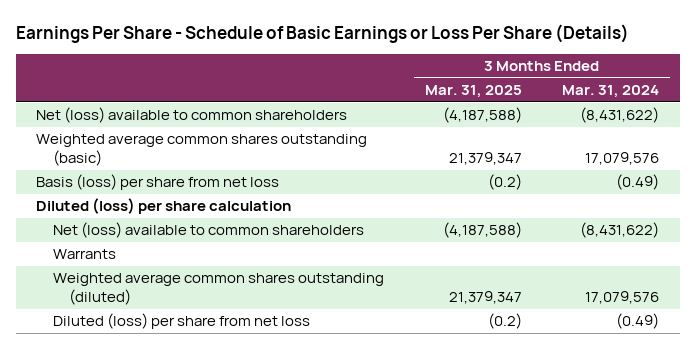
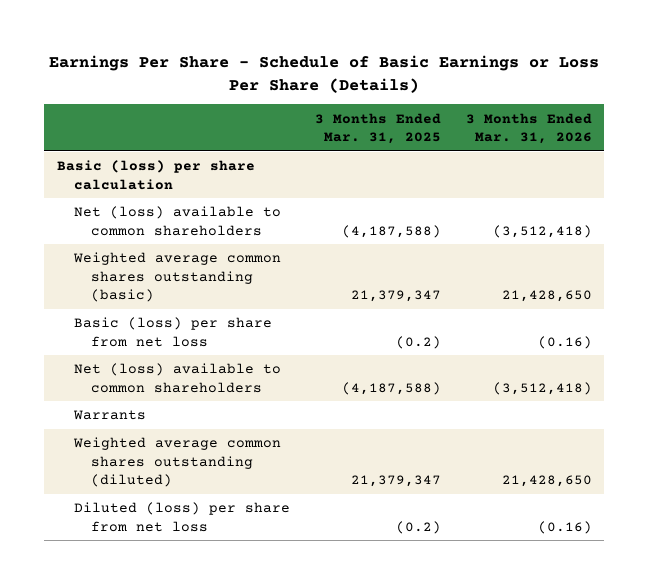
[562,85,660,99] Mar. 31, 2024 -> none
none -> [465,112,592,145] 3 Months Ended Mar. 31, 2026
none -> [56,160,255,190] Basic (loss) per share calculation
[36,198,292,215] Diluted (loss) per share calculation -> none
[36,174,280,191] Basis (loss) per share from net loss -> [74,317,273,347] Basic (loss) per share from net loss

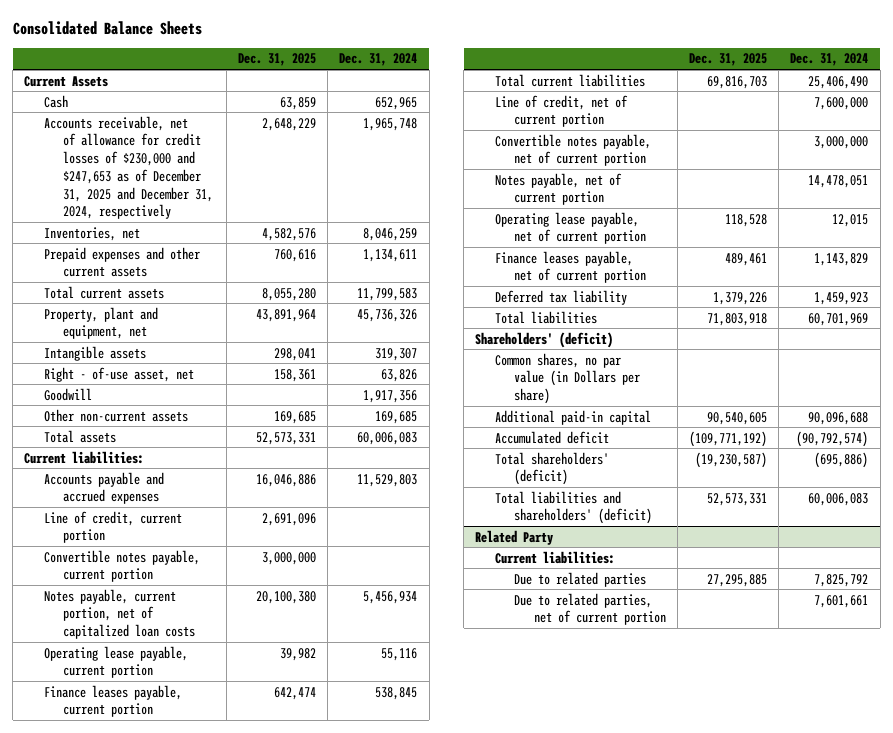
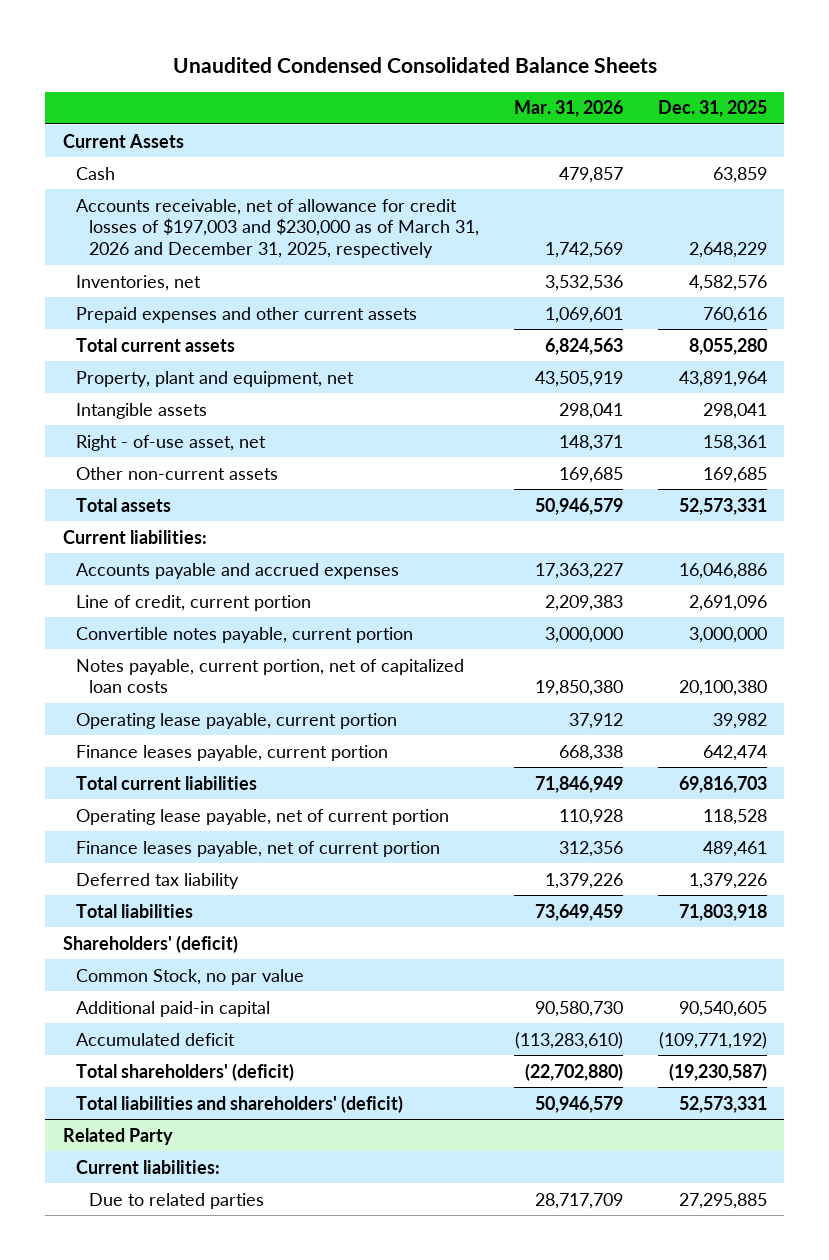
[12,21,202,36] Consolidated Balance Sheets -> [172,57,657,74] Unaudited Condensed Consolidated Balance Sheets
[339,53,418,67] Dec. 31, 2024 -> none
none -> [513,100,623,118] Mar. 31, 2026
[43,115,214,220] Accounts receivable, net of allowance for credit losses of $230,000 and $247,653 as of December 31, 2025 and December 31, 2024, respectively -> [75,198,479,259] Accounts receivable, net of allowance for credit losses of $197,003 and $230,000 as of March 31, 2026 and December 31, 2025, respectively
[43,387,92,401] Goodwill -> none
[494,94,628,128] Line of credit, net of current portion -> none
[494,133,651,167] Convertible notes payable, net of current portion -> none
[494,172,622,206] Notes payable, net of current portion -> none
[494,352,641,405] Common shares, no par value (in Dollars per share) -> none
none -> [75,968,304,985] Common Stock, no par value
[514,592,667,626] Due to related parties, net of current portion -> none

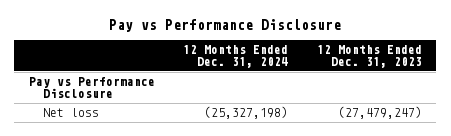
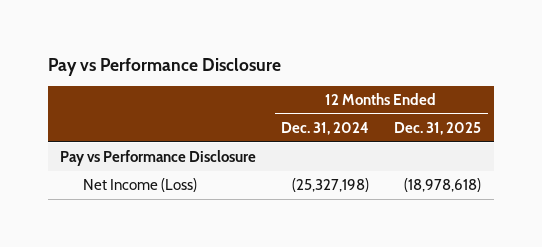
[316,44,422,68] 12 Months Ended Dec. 31, 2023 -> none
none -> [394,121,482,135] Dec. 31, 2025
[42,107,99,117] Net loss -> [82,178,197,193] Net Income (Loss)

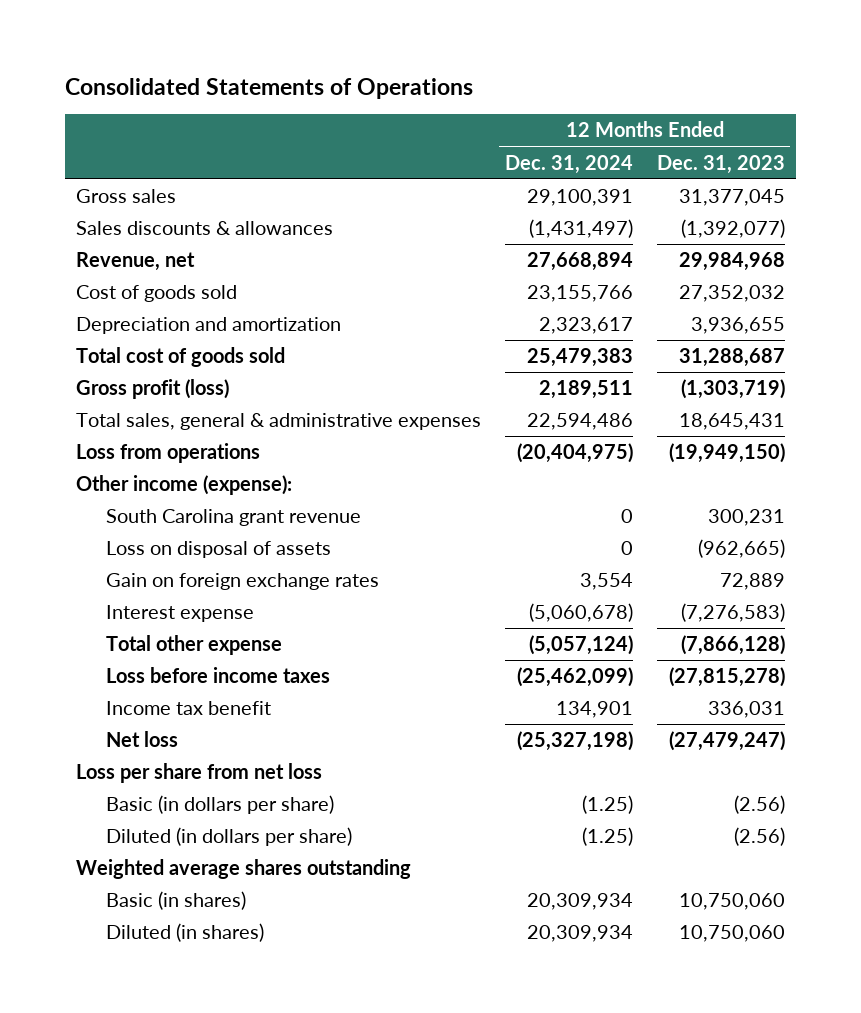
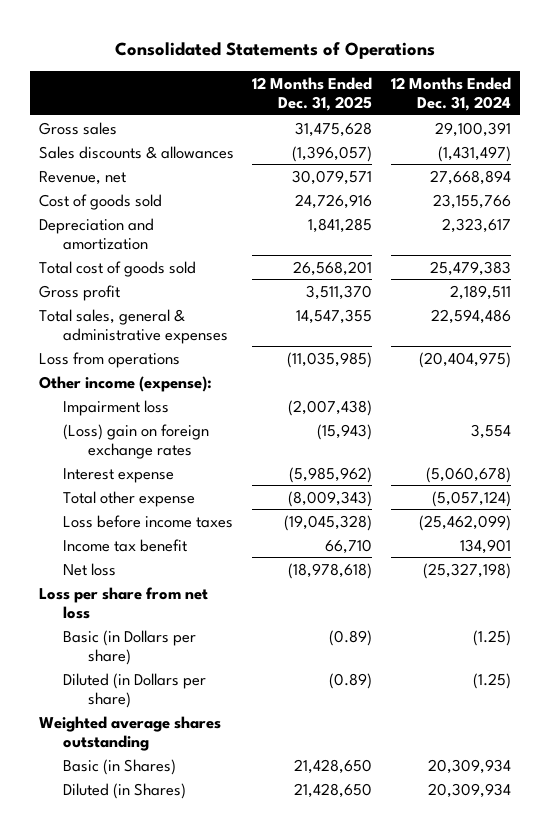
[656,154,785,174] Dec. 31, 2023 -> none
none -> [252,76,373,111] 12 Months Ended Dec. 31, 2025
[76,379,230,400] Gross profit (loss) -> [38,284,120,301] Gross profit
[106,509,362,527] South Carolina grant revenue -> none
[106,541,332,559] Loss on disposal of assets -> none
none -> [63,399,170,416] Impairment loss
[106,573,380,591] Gain on foreign exchange rates -> [63,423,210,459] (Loss) gain on foreign exchange rates
[106,795,335,815] Basic (in dollars per share) -> [63,629,197,665] Basic (in Dollars per share)
[106,827,353,847] Diluted (in dollars per share) -> [63,672,207,708] Diluted (in Dollars per share)
[106,891,247,911] Basic (in shares) -> [63,758,177,775] Basic (in Shares)
[106,923,265,943] Diluted (in shares) -> [63,782,187,799] Diluted (in Shares)

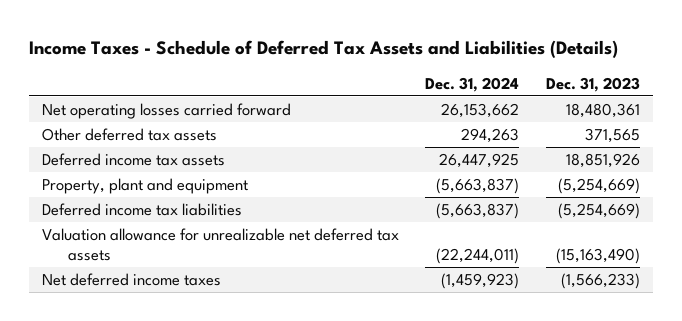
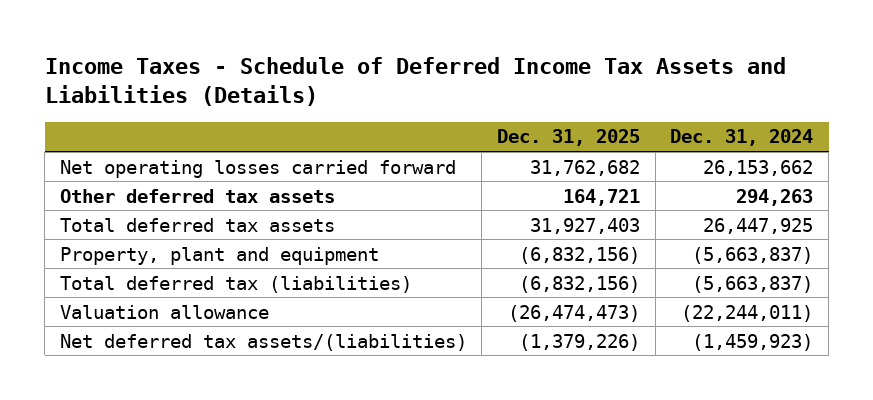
[28,40,618,59] Income Taxes - Schedule of Deferred Tax Assets and Liabilities (Details) -> [44,56,786,106] Income Taxes - Schedule of Deferred Income Tax Assets and Liabilities (Details)
[545,76,640,92] Dec. 31, 2023 -> none
none -> [497,129,641,147] Dec. 31, 2025
[42,152,226,166] Deferred income tax assets -> [59,217,335,232] Total deferred tax assets
[42,202,243,216] Deferred income tax liabilities -> [59,275,412,293] Total deferred tax (liabilities)
[42,227,400,262] Valuation allowance for unrealizable net deferred tax assets -> [59,304,269,319] Valuation allowance
[42,272,222,286] Net deferred income taxes -> [59,333,467,351] Net deferred tax assets/(liabilities)

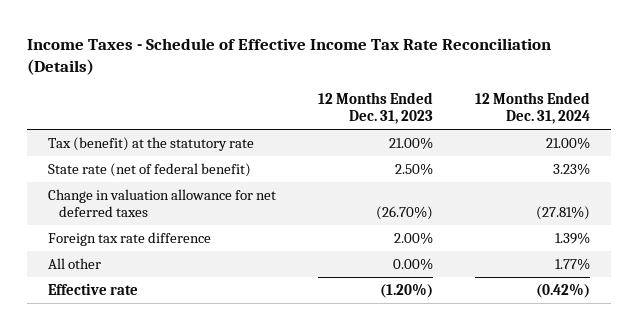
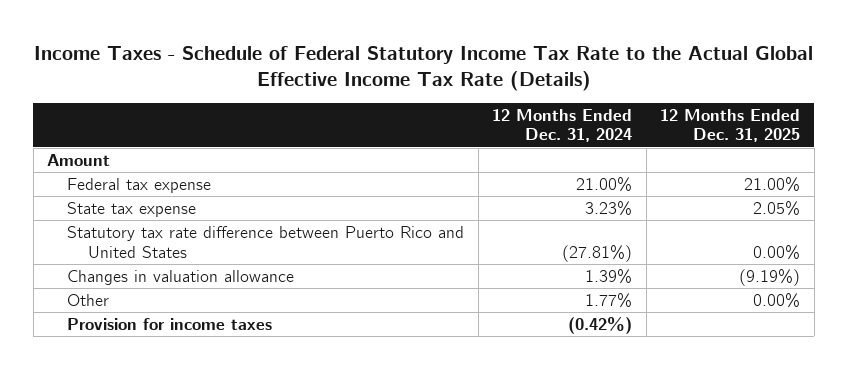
[27,37,552,75] Income Taxes - Schedule of Effective Income Tax Rate Reconciliation (Details) -> [33,45,813,91] Income Taxes - Schedule of Federal Statutory Income Tax Rate to the Actual Global Effective Income Tax Rate (Details)
[318,91,434,125] 12 Months Ended Dec. 31, 2023 -> none
none -> [660,108,801,143] 12 Months Ended Dec. 31, 2025
[48,231,212,246] Foreign tax rate difference -> none
none -> [47,154,111,167] Amount
[48,136,255,151] Tax (benefit) at the statutory rate -> [67,178,212,194] Federal tax expense
[48,162,252,177] State rate (net of federal benefit) -> [67,202,197,218] State tax expense
none -> [67,226,465,258] Statutory tax rate difference between Puerto Rico and United States
[48,188,277,218] Change in valuation allowance for net deferred taxes -> [67,270,295,286] Changes in valuation allowance
[536,206,591,221] (27.81%) -> [585,269,633,285] 1.39%
[48,257,102,269] All other -> [67,294,110,307] Other
[48,282,139,295] Effective rate -> [67,318,273,331] Provision for income taxes

